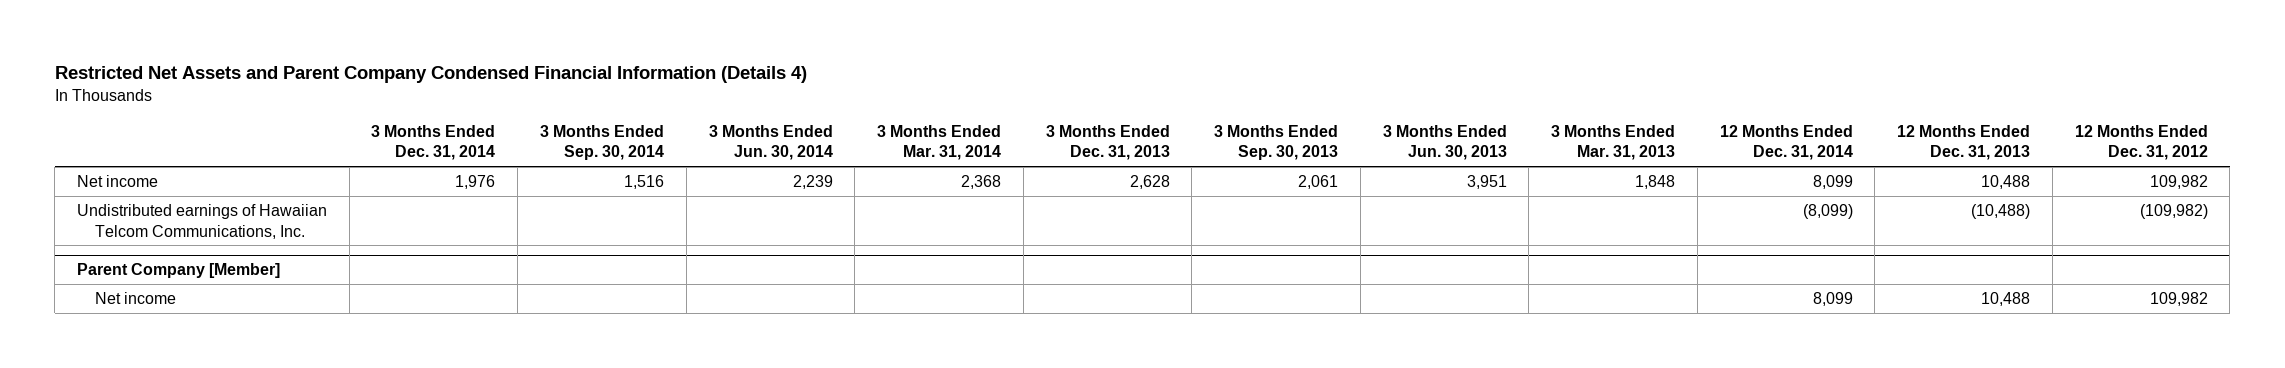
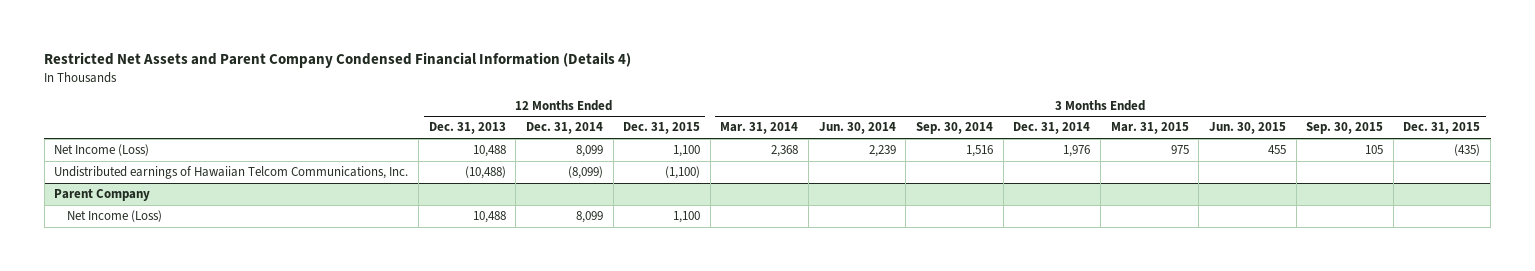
[1045,124,1170,161] 3 Months Ended Dec. 31, 2013 -> none
[1214,124,1339,161] 3 Months Ended Sep. 30, 2013 -> none
[1382,124,1507,161] 3 Months Ended Jun. 30, 2013 -> none
[1551,124,1676,161] 3 Months Ended Mar. 31, 2013 -> none
[2074,124,2208,161] 12 Months Ended Dec. 31, 2012 -> none
none -> [623,122,701,135] Dec. 31, 2015
none -> [1110,122,1189,135] Mar. 31, 2015
none -> [1208,122,1286,135] Jun. 30, 2015
none -> [1306,122,1384,135] Sep. 30, 2015
none -> [1403,122,1481,135] Dec. 31, 2015
[76,174,158,187] Net income -> [54,144,150,157] Net Income (Loss)
[76,263,280,279] Parent Company [Member] -> [54,189,151,202] Parent Company
[95,291,177,304] Net income -> [66,210,162,223] Net Income (Loss)

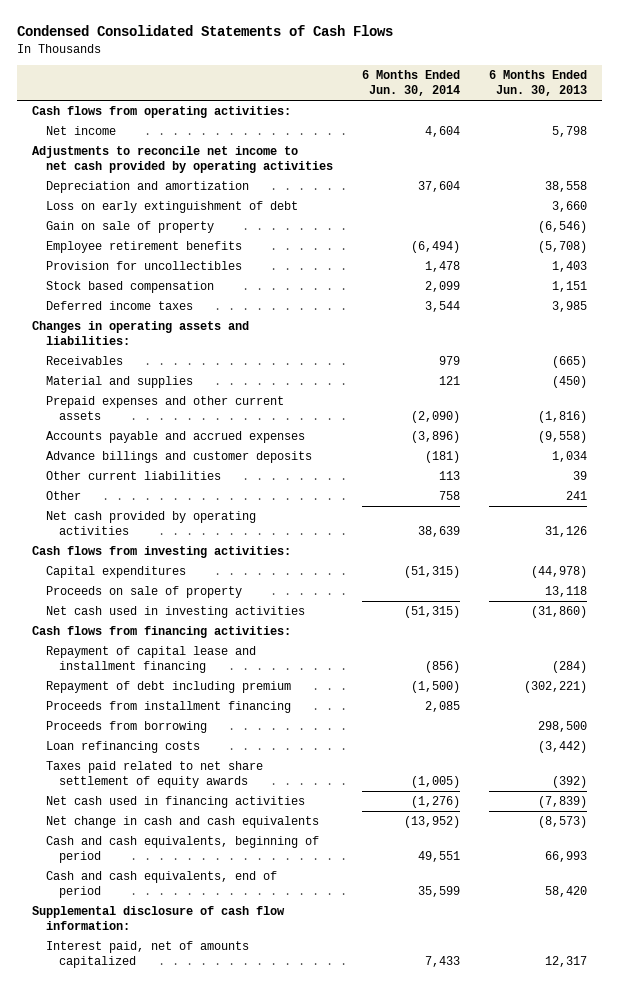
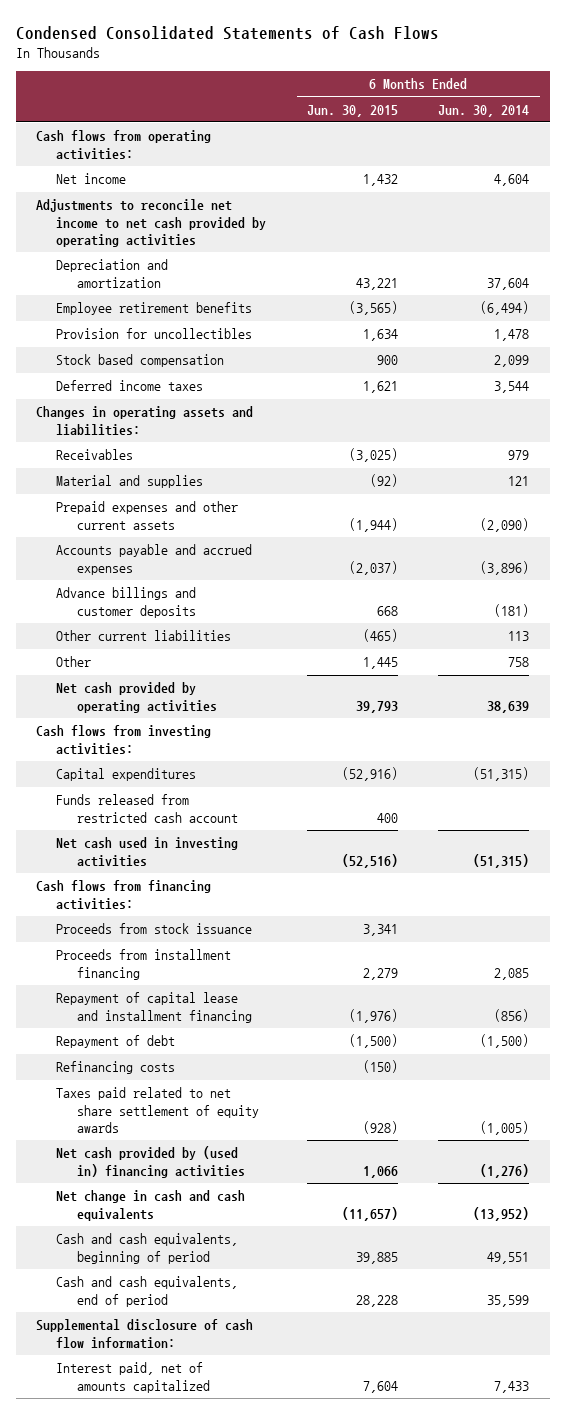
[489,70,588,96] 6 Months Ended Jun. 30, 2013 -> none
none -> [306,104,398,117] Jun. 30, 2015
[45,201,298,214] Loss on early extinguishment of debt -> none
[45,221,214,234] Gain on sale of property -> none
[45,586,242,599] Proceeds on sale of property -> none
none -> [56,794,239,823] Funds released from restricted cash account
[45,681,291,694] Repayment of debt including premium -> none
none -> [56,923,253,935] Proceeds from stock issuance
[45,721,207,734] Proceeds from borrowing -> none
[45,646,256,673] Repayment of capital lease and installment financing -> [56,992,253,1023] Repayment of capital lease and installment financing
none -> [56,1035,176,1049] Repayment of debt
[45,741,200,754] Loan refinancing costs -> [56,1061,176,1075] Refinancing costs
[45,796,305,809] Net cash used in financing activities -> [56,1146,246,1178] Net cash provided by (used in) financing activities

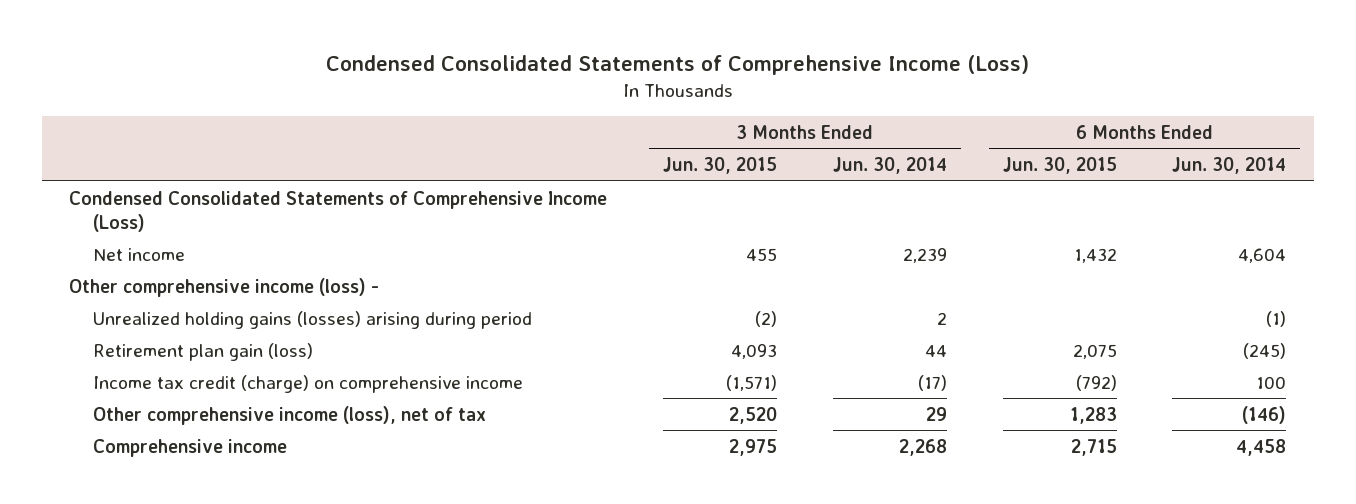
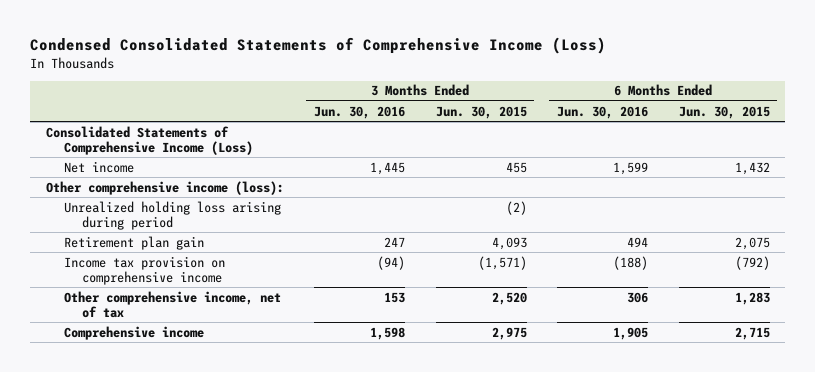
[832,157,947,175] Jun. 30, 2014 -> none
[1172,157,1287,175] Jun. 30, 2014 -> none
none -> [314,105,406,119] Jun. 30, 2016
none -> [557,105,649,119] Jun. 30, 2016
[69,190,608,232] Condensed Consolidated Statements of Comprehensive Income (Loss) -> [45,125,253,155] Consolidated Statements of Comprehensive Income (Loss)
[69,277,380,297] Other comprehensive income (loss) - -> [45,180,284,195] Other comprehensive income (loss):
[93,310,533,329] Unrealized holding gains (losses) arising during period -> [63,200,281,230] Unrealized holding loss arising during period
[93,342,314,361] Retirement plan gain (loss) -> [63,235,204,250] Retirement plan gain
[93,374,524,393] Income tax credit (charge) on comprehensive income -> [63,255,225,285] Income tax provision on comprehensive income
[93,405,487,425] Other comprehensive income (loss), net of tax -> [63,290,281,318] Other comprehensive income, net of tax

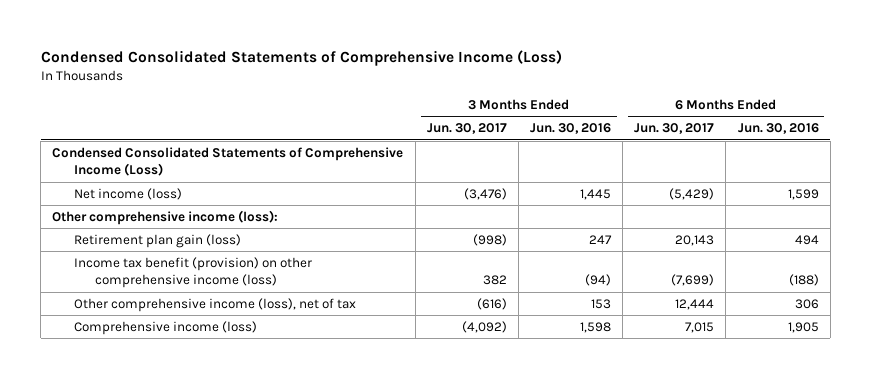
[435,105,527,119] Jun. 30, 2015 -> none
[678,105,770,119] Jun. 30, 2015 -> none
none -> [426,123,507,135] Jun. 30, 2017
none -> [634,123,715,135] Jun. 30, 2017
[45,125,253,155] Consolidated Statements of Comprehensive Income (Loss) -> [52,146,404,177] Condensed Consolidated Statements of Comprehensive Income (Loss)
[63,160,134,173] Net income -> [73,187,182,200] Net income (loss)
[63,200,281,230] Unrealized holding loss arising during period -> none
[63,235,204,250] Retirement plan gain -> [73,233,241,248] Retirement plan gain (loss)
[63,255,225,285] Income tax provision on comprehensive income -> [73,256,312,289] Income tax benefit (provision) on other comprehensive income (loss)
[63,290,281,318] Other comprehensive income, net of tax -> [73,297,356,312] Other comprehensive income (loss), net of tax
[63,325,204,340] Comprehensive income -> [73,320,257,335] Comprehensive income (loss)

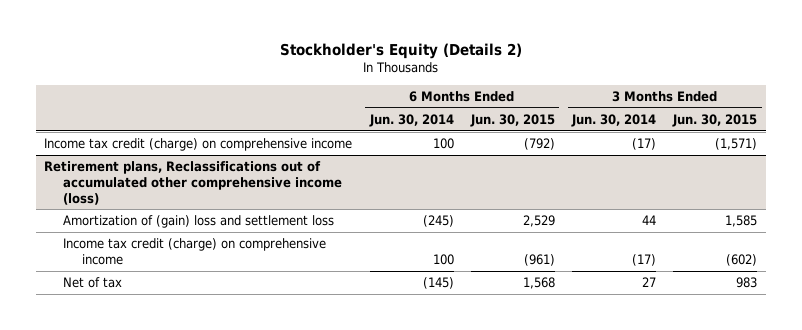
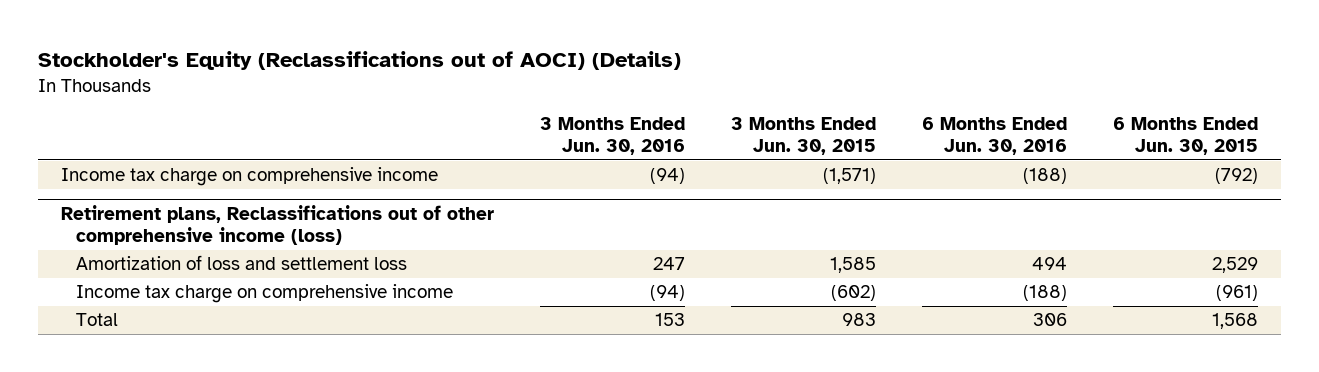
[279,43,522,60] Stockholder's Equity (Details 2) -> [37,50,681,70] Stockholder's Equity (Reclassifications out of AOCI) (Details)
[368,113,454,127] Jun. 30, 2014 -> none
[571,113,657,127] Jun. 30, 2014 -> none
none -> [539,117,685,156] 3 Months Ended Jun. 30, 2016
none -> [921,117,1067,156] 6 Months Ended Jun. 30, 2016
[44,138,353,152] Income tax credit (charge) on comprehensive income -> [60,167,438,187] Income tax charge on comprehensive income
[44,161,343,205] Retirement plans, Reclassifications out of accumulated other comprehensive income (loss) -> [60,205,494,246] Retirement plans, Reclassifications out of other comprehensive income (loss)
[63,215,335,229] Amortization of (gain) loss and settlement loss -> [76,255,408,271] Amortization of loss and settlement loss
[63,238,327,265] Income tax credit (charge) on comprehensive income -> [76,284,454,304] Income tax charge on comprehensive income
[63,277,123,289] Net of tax -> [76,313,119,327] Total

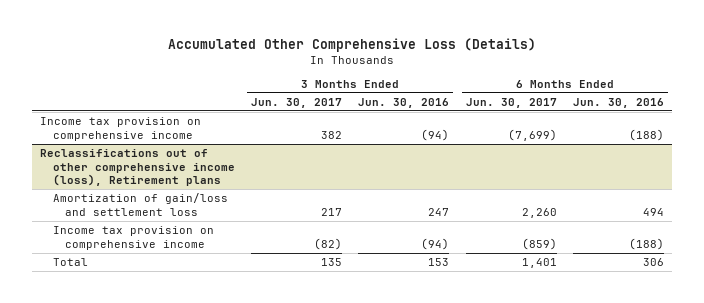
[37,50,681,70] Stockholder's Equity (Reclassifications out of AOCI) (Details) -> [167,37,536,52] Accumulated Other Comprehensive Loss (Details)
[730,117,876,156] 3 Months Ended Jun. 30, 2015 -> none
[1113,117,1259,156] 6 Months Ended Jun. 30, 2015 -> none
none -> [250,97,342,108] Jun. 30, 2017
none -> [465,97,557,108] Jun. 30, 2017
[60,167,438,187] Income tax charge on comprehensive income -> [39,116,201,141] Income tax provision on comprehensive income
[60,205,494,246] Retirement plans, Reclassifications out of other comprehensive income (loss) -> [39,148,235,187] Reclassifications out of other comprehensive income (loss), Retirement plans
[76,255,408,271] Amortization of loss and settlement loss -> [52,192,228,216] Amortization of gain/loss and settlement loss
[76,284,454,304] Income tax charge on comprehensive income -> [52,225,214,250] Income tax provision on comprehensive income

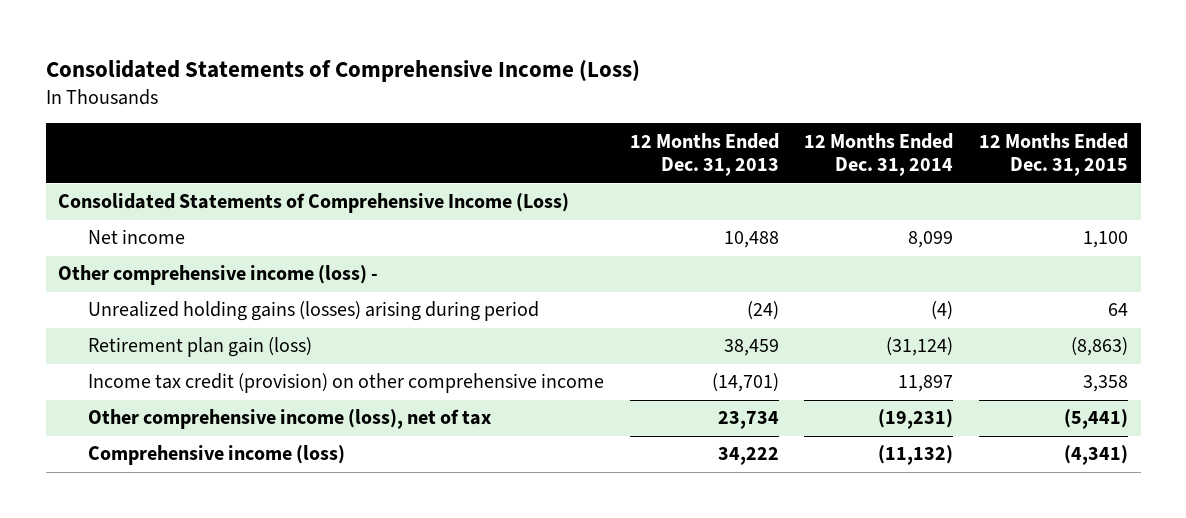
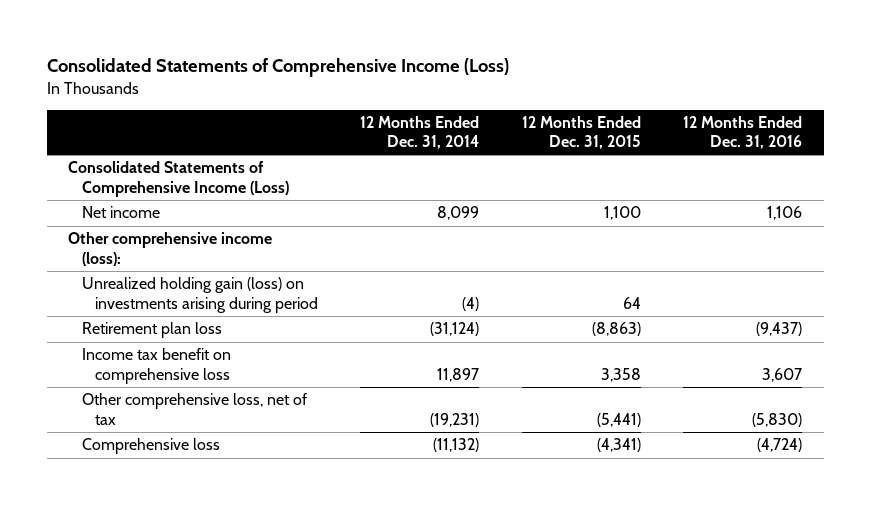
[629,132,779,177] 12 Months Ended Dec. 31, 2013 -> none
none -> [683,116,803,150] 12 Months Ended Dec. 31, 2016
[58,265,379,286] Other comprehensive income (loss) - -> [68,232,273,266] Other comprehensive income (loss):
[87,301,539,322] Unrealized holding gains (losses) arising during period -> [81,277,318,313] Unrealized holding gain (loss) on investments arising during period
[87,337,312,358] Retirement plan gain (loss) -> [81,322,222,339] Retirement plan loss
[87,373,604,394] Income tax credit (provision) on other comprehensive income -> [81,348,231,384] Income tax benefit on comprehensive loss
[87,409,491,430] Other comprehensive income (loss), net of tax -> [81,393,308,425] Other comprehensive loss, net of tax
[87,445,345,466] Comprehensive income (loss) -> [81,438,220,455] Comprehensive loss

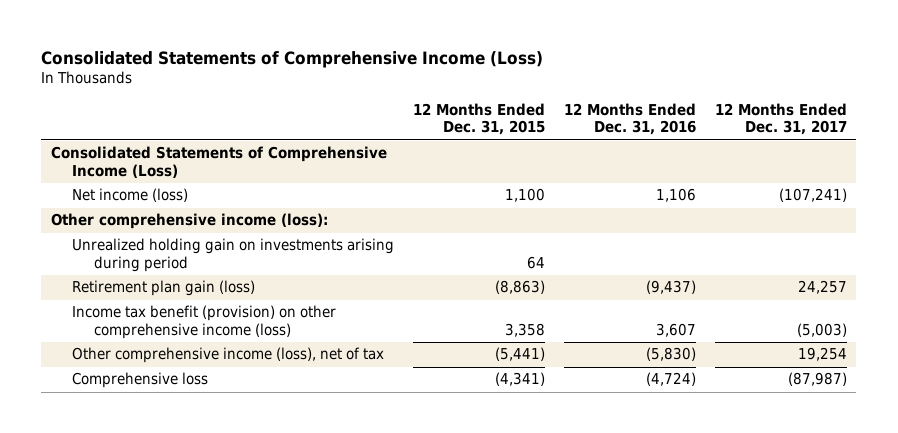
[360,116,480,150] 12 Months Ended Dec. 31, 2014 -> none
none -> [714,102,847,136] 12 Months Ended Dec. 31, 2017
[81,206,160,219] Net income -> [72,188,189,203] Net income (loss)
[81,277,318,313] Unrealized holding gain (loss) on investments arising during period -> [72,238,395,273] Unrealized holding gain on investments arising during period
[81,322,222,339] Retirement plan loss -> [72,280,256,297] Retirement plan gain (loss)
[81,348,231,384] Income tax benefit on comprehensive loss -> [72,305,337,340] Income tax benefit (provision) on other comprehensive income (loss)
[81,393,308,425] Other comprehensive loss, net of tax -> [72,347,385,364] Other comprehensive income (loss), net of tax

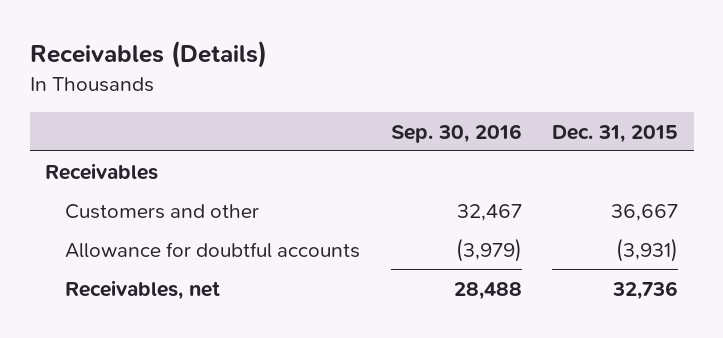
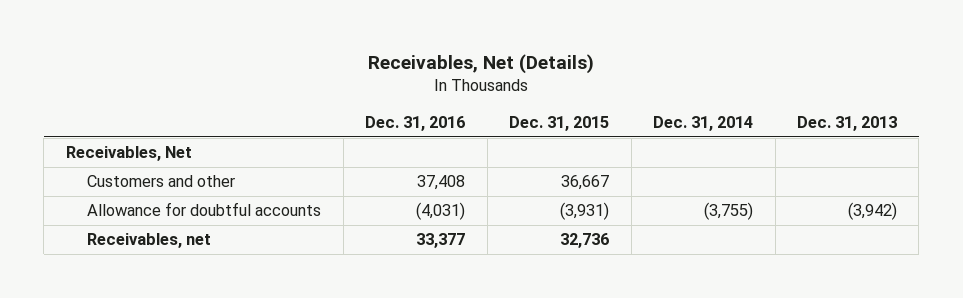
[29,40,267,69] Receivables (Details) -> [368,54,595,75] Receivables, Net (Details)
[390,123,522,143] Sep. 30, 2016 -> none
none -> [365,115,466,131] Dec. 31, 2016
none -> [653,115,754,131] Dec. 31, 2014
none -> [797,115,898,131] Dec. 31, 2013
[44,162,158,180] Receivables -> [65,146,192,162] Receivables, Net

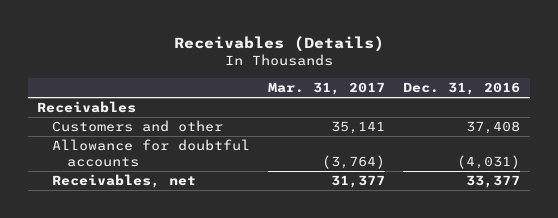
[368,54,595,75] Receivables, Net (Details) -> [173,35,384,52] Receivables (Details)
[509,115,610,131] Dec. 31, 2015 -> none
[653,115,754,131] Dec. 31, 2014 -> none
[797,115,898,131] Dec. 31, 2013 -> none
none -> [268,81,386,95] Mar. 31, 2017
[65,146,192,162] Receivables, Net -> [37,101,137,114] Receivables

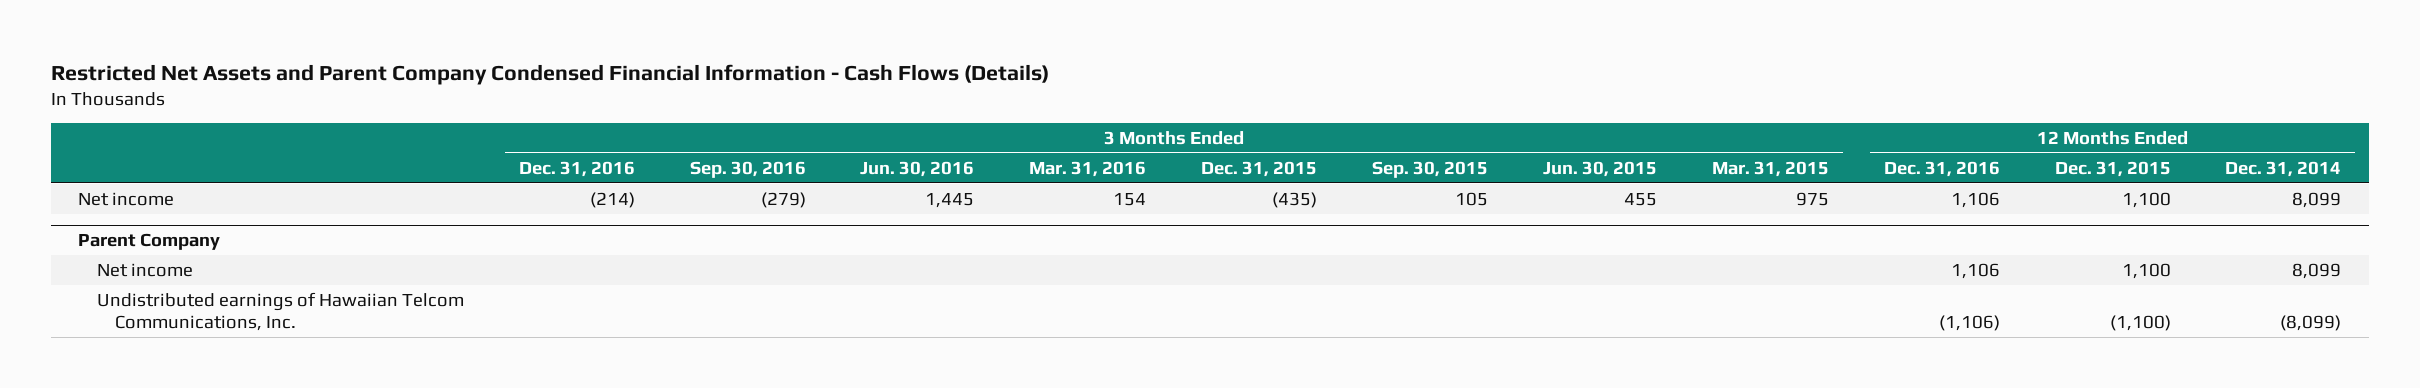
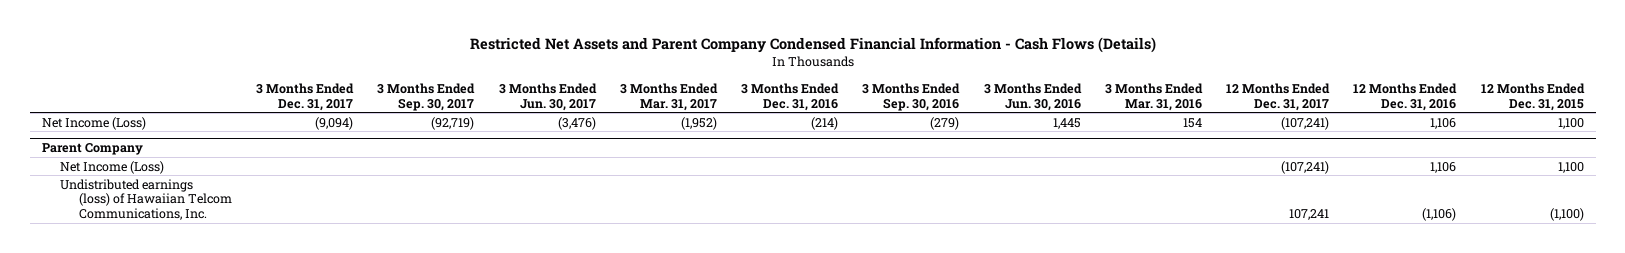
[1201,160,1318,177] Dec. 31, 2015 -> none
[1372,160,1489,178] Sep. 30, 2015 -> none
[1542,160,1657,177] Jun. 30, 2015 -> none
[1711,160,1829,177] Mar. 31, 2015 -> none
[2225,160,2342,177] Dec. 31, 2014 -> none
none -> [256,82,355,111] 3 Months Ended Dec. 31, 2017
none -> [377,82,476,111] 3 Months Ended Sep. 30, 2017
none -> [498,82,597,111] 3 Months Ended Jun. 30, 2017
none -> [619,82,718,111] 3 Months Ended Mar. 31, 2017
none -> [1226,82,1331,111] 12 Months Ended Dec. 31, 2017
[78,191,175,206] Net income -> [41,116,146,130] Net Income (Loss)
[96,262,193,277] Net income -> [60,160,165,174] Net Income (Loss)
[96,291,464,332] Undistributed earnings of Hawaiian Telcom Communications, Inc. -> [60,178,232,221] Undistributed earnings (loss) of Hawaiian Telcom Communications, Inc.

